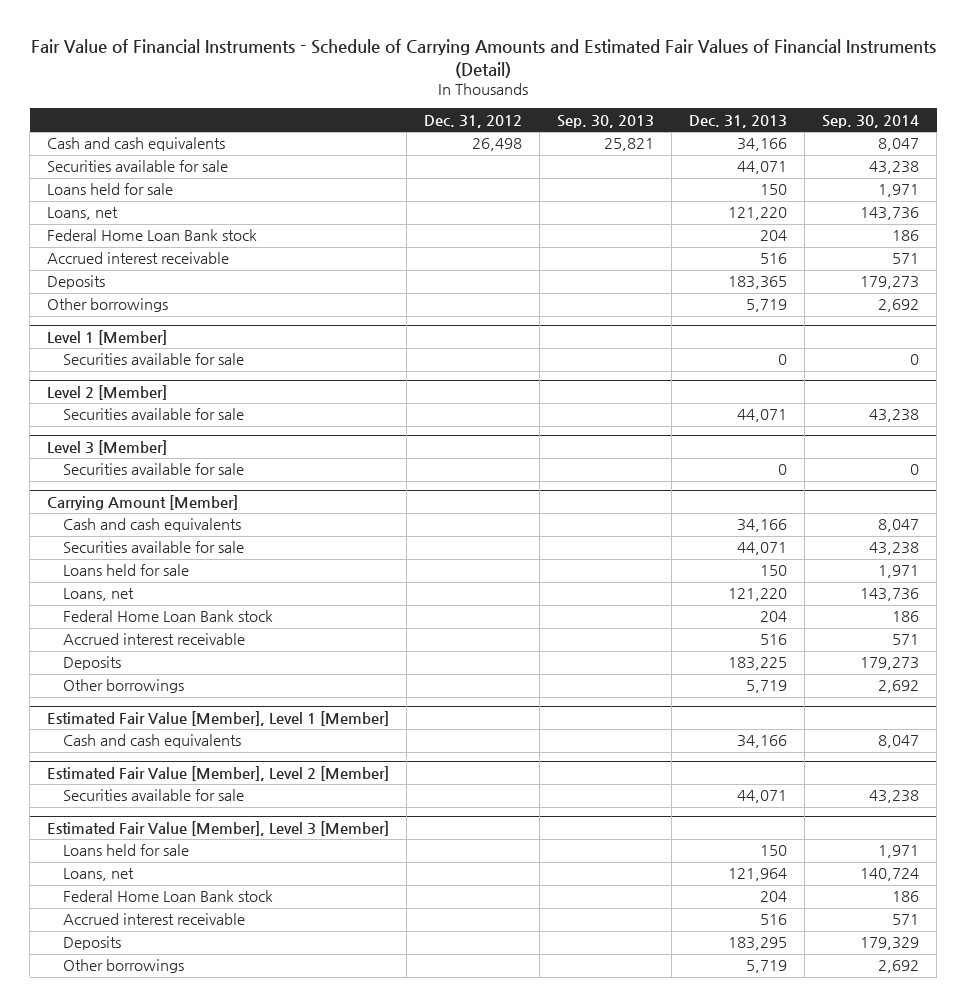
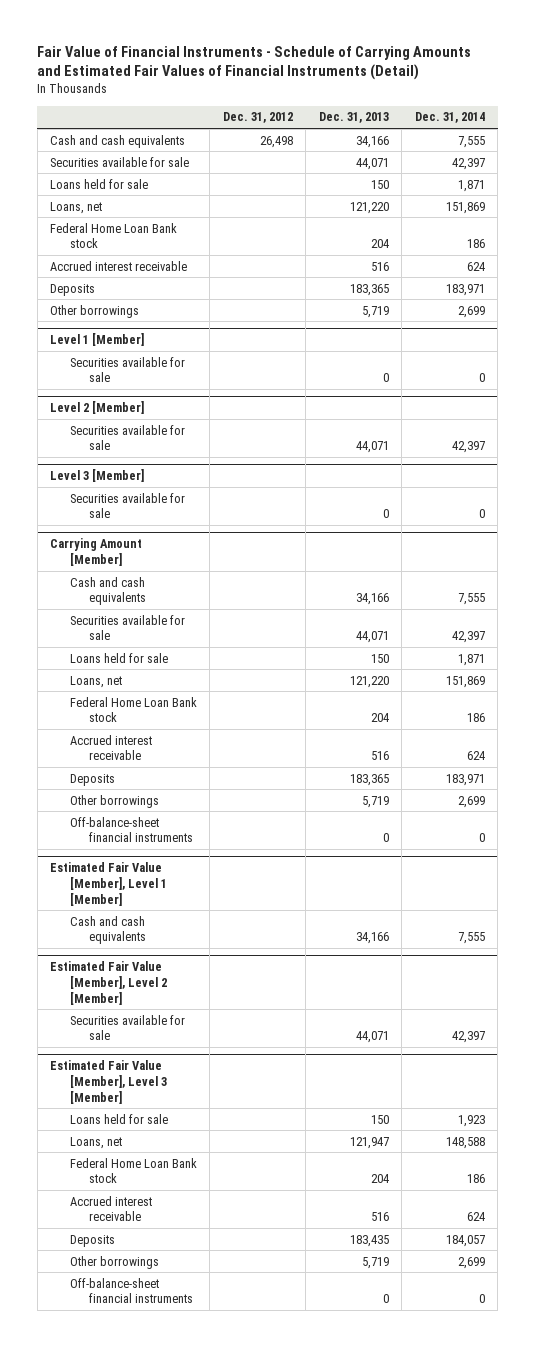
[557,114,655,128] Sep. 30, 2013 -> none
[822,114,920,128] Sep. 30, 2014 -> none
none -> [414,112,485,124] Dec. 31, 2014
[728,657,788,671] 183,225 -> [349,773,389,786] 183,365
none -> [69,816,194,843] Off-balance-sheet financial instruments
[728,868,788,882] 121,964 -> [349,1136,389,1149] 121,947
[728,937,788,951] 183,295 -> [349,1234,389,1247] 183,435
none -> [69,1277,194,1304] Off-balance-sheet financial instruments

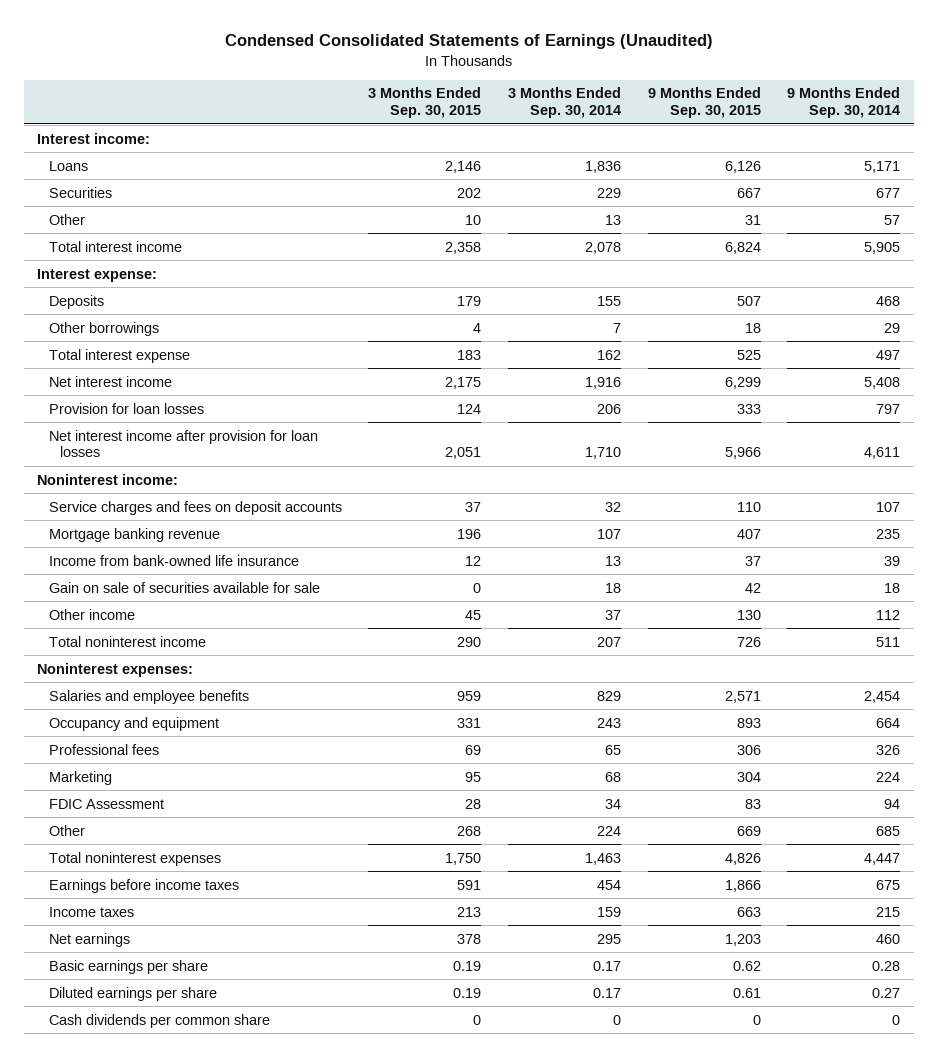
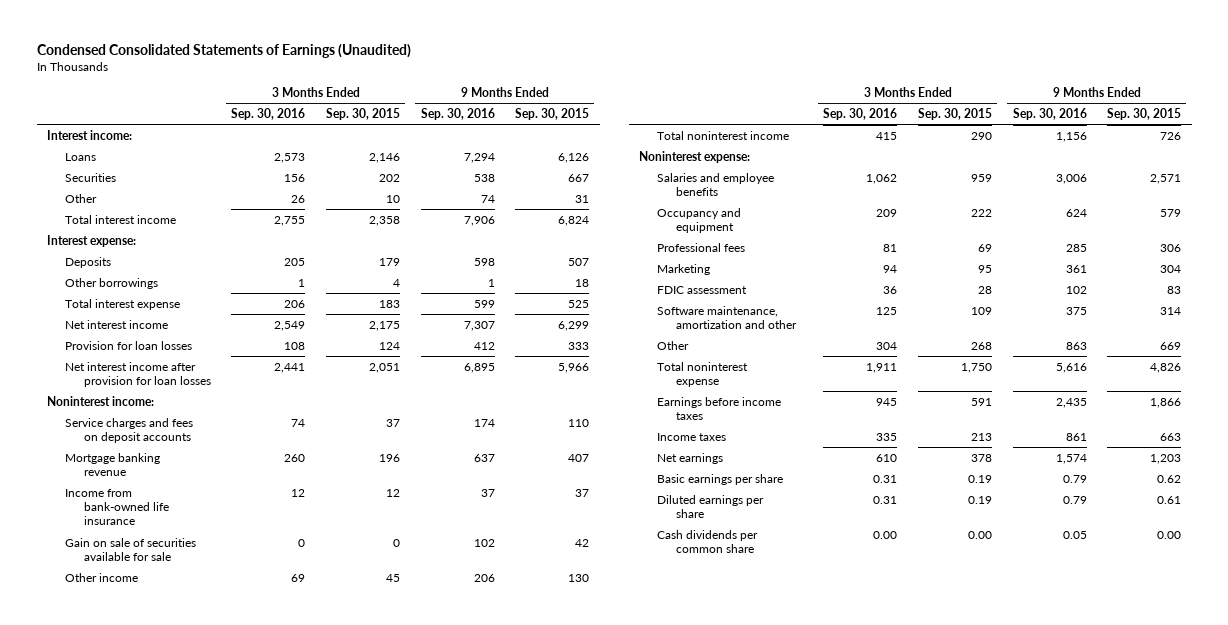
[507,87,621,119] 3 Months Ended Sep. 30, 2014 -> none
[787,87,901,119] 9 Months Ended Sep. 30, 2014 -> none
none -> [231,107,306,120] Sep. 30, 2016
none -> [420,107,495,120] Sep. 30, 2016
[37,662,194,677] Noninterest expenses: -> [639,150,751,163] Noninterest expense:
[457,717,482,728] 331 -> [970,208,992,217] 222
[736,717,761,728] 893 -> [1160,208,1182,217] 579
[48,798,164,809] FDIC Assessment -> [657,285,748,294] FDIC assessment
none -> [657,305,797,329] Software maintenance, amortization and other
[48,851,221,866] Total noninterest expenses -> [657,361,749,387] Total noninterest expense
[473,1014,482,1025] 0 -> [967,530,992,539] 0.00
[752,1014,761,1025] 0 -> [1157,530,1182,539] 0.00

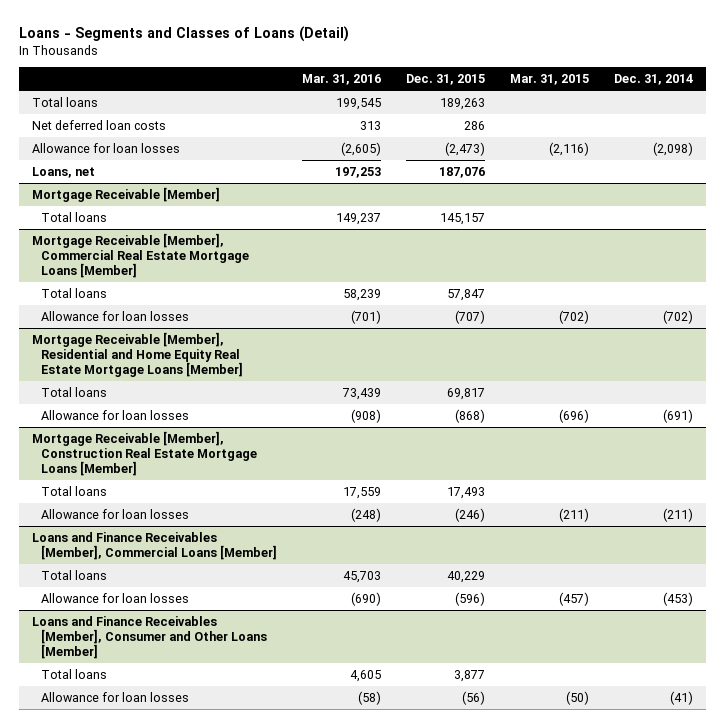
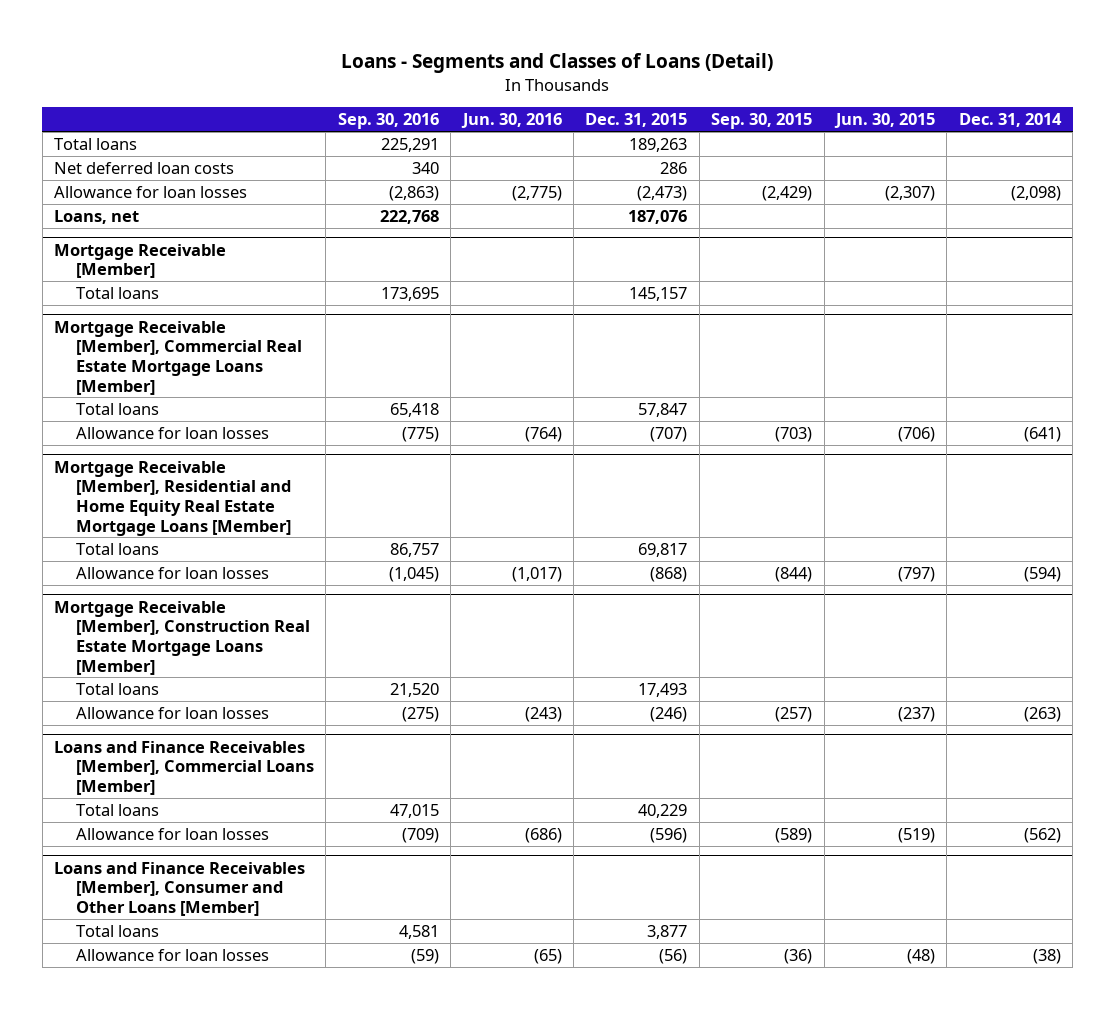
[302,74,382,86] Mar. 31, 2016 -> none
[510,74,590,86] Mar. 31, 2015 -> none
none -> [337,113,439,130] Sep. 30, 2016
none -> [460,113,562,129] Jun. 30, 2016
none -> [711,113,813,130] Sep. 30, 2015
none -> [833,113,935,129] Jun. 30, 2015
[663,309,694,324] (702) -> [1023,426,1061,442] (641)
[663,408,694,423] (691) -> [1023,566,1061,582] (594)
[663,507,694,522] (211) -> [1023,706,1061,722] (263)
[663,591,694,606] (453) -> [1023,827,1061,843] (562)
[670,690,694,705] (41) -> [1032,948,1061,964] (38)

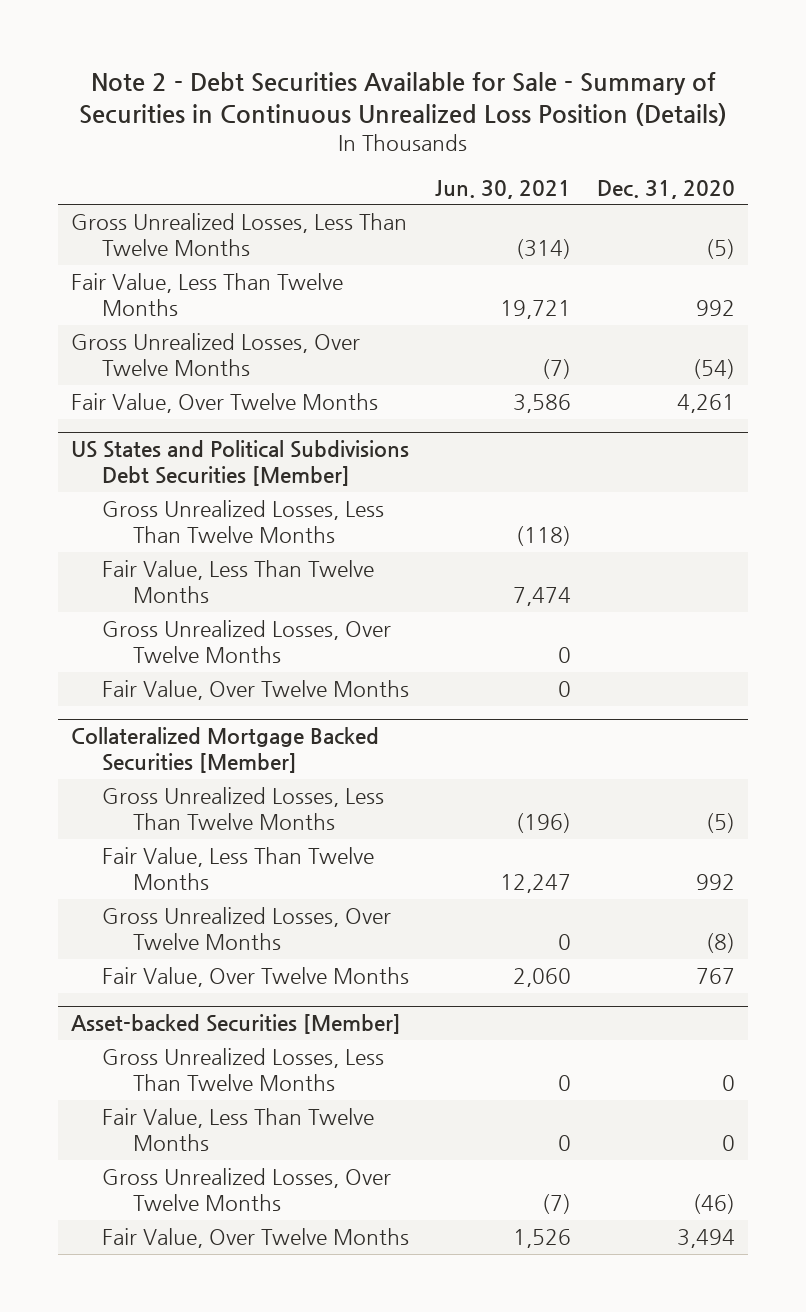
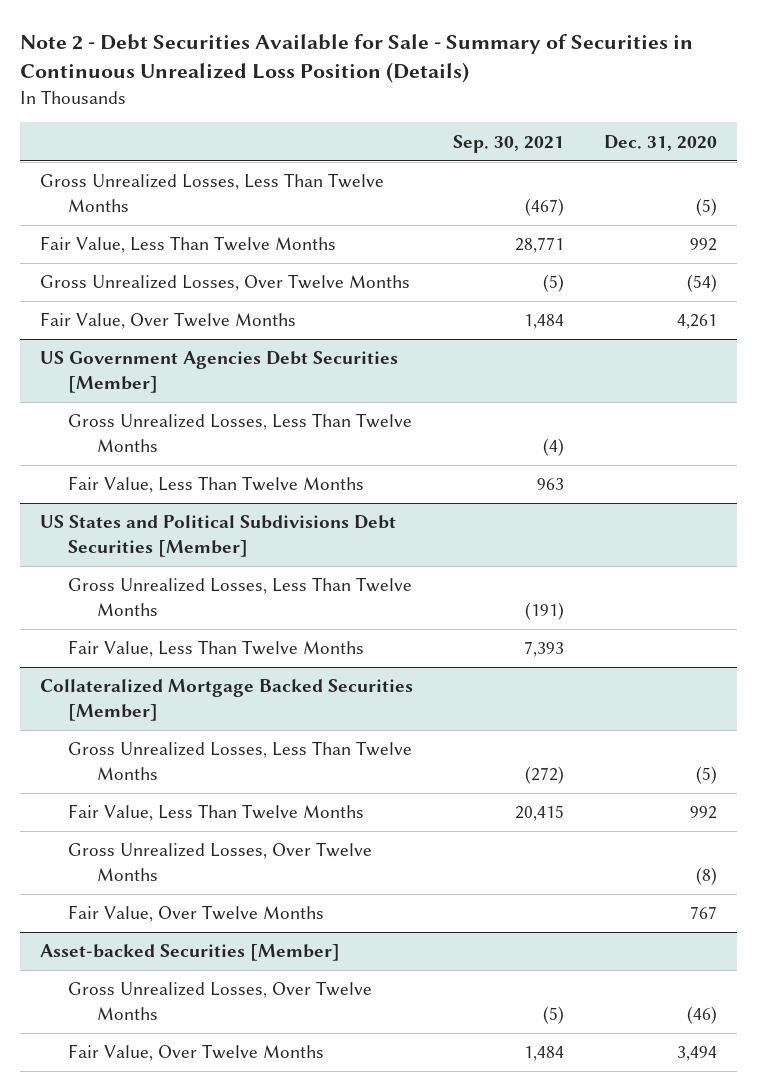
[434,179,571,199] Jun. 30, 2021 -> none
none -> [452,134,564,153] Sep. 30, 2021
none -> [39,351,398,393] US Government Agencies Debt Securities [Member]
none -> [68,413,413,452] Gross Unrealized Losses, Less Than Twelve Months
none -> [68,476,365,494] Fair Value, Less Than Twelve Months
[101,620,391,664] Gross Unrealized Losses, Over Twelve Months -> none
[101,680,409,701] Fair Value, Over Twelve Months -> none
[101,1048,384,1092] Gross Unrealized Losses, Less Than Twelve Months -> none
[101,1108,374,1152] Fair Value, Less Than Twelve Months -> none

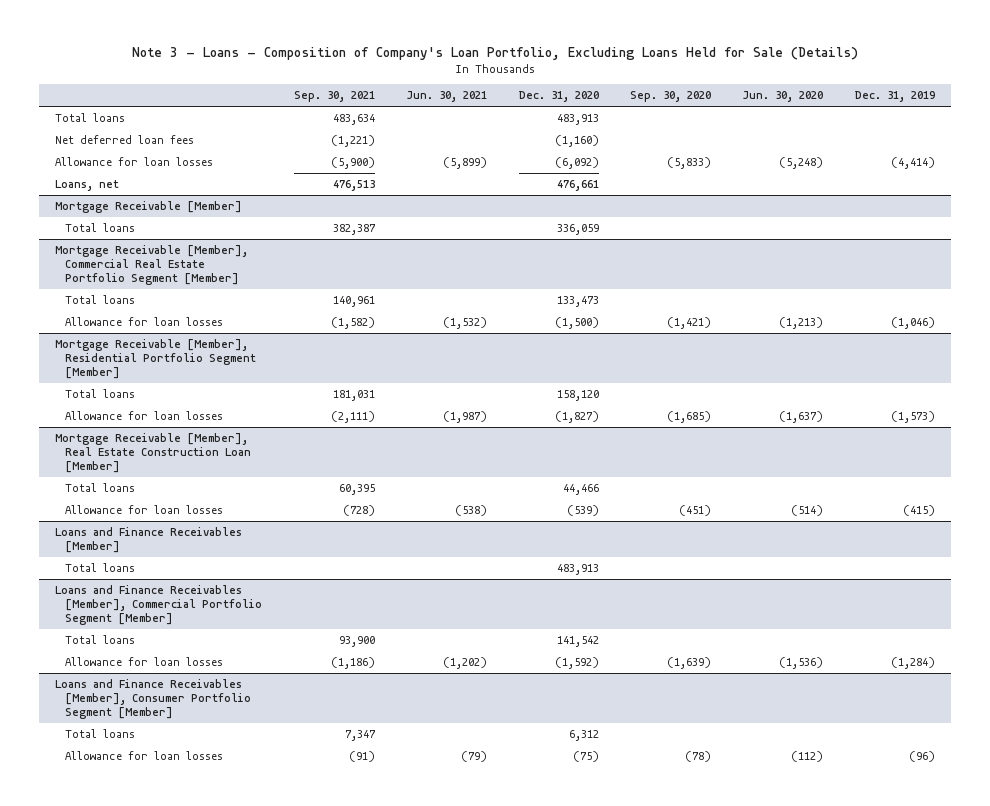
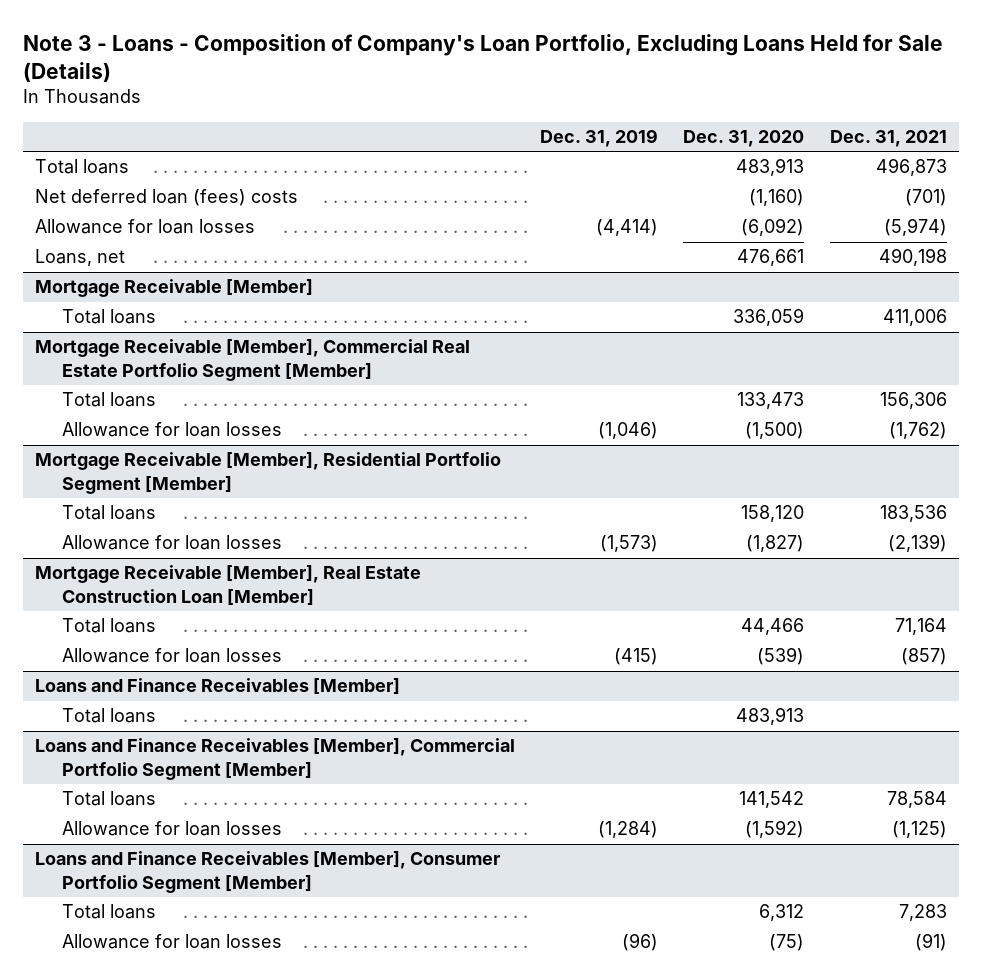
[293,91,375,103] Sep. 30, 2021 -> none
[406,91,488,103] Jun. 30, 2021 -> none
[630,91,712,103] Sep. 30, 2020 -> none
[742,91,824,103] Jun. 30, 2020 -> none
none -> [829,130,947,148] Dec. 31, 2021
[54,135,194,145] Net deferred loan fees -> [35,189,299,207] Net deferred loan (fees) costs

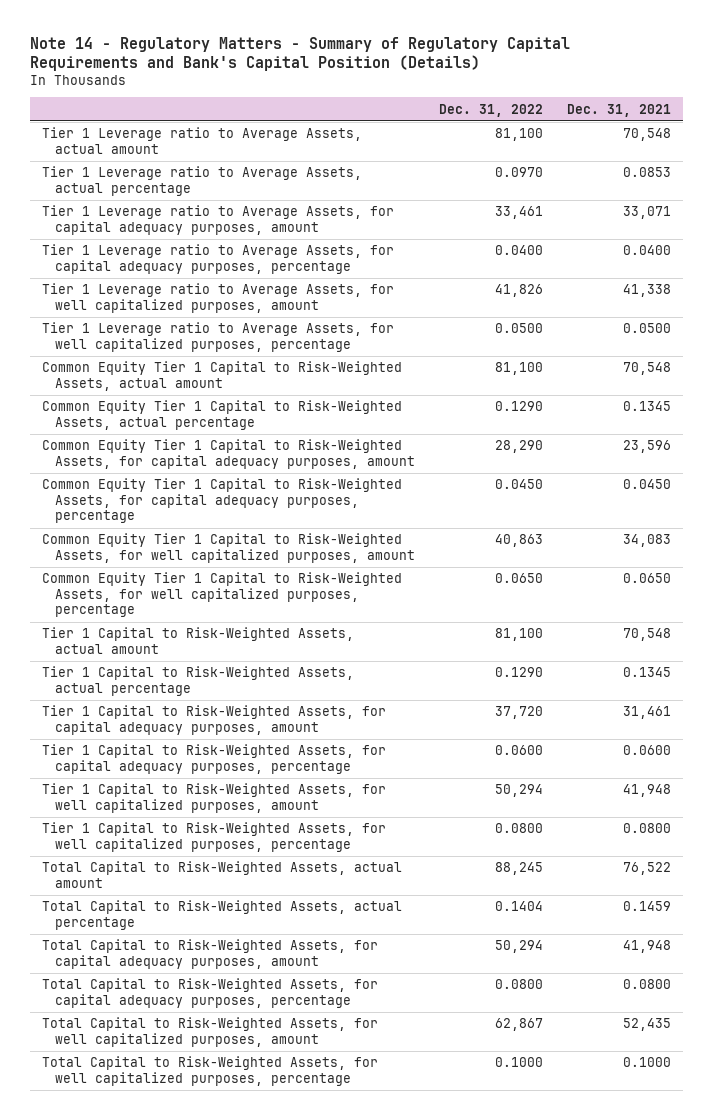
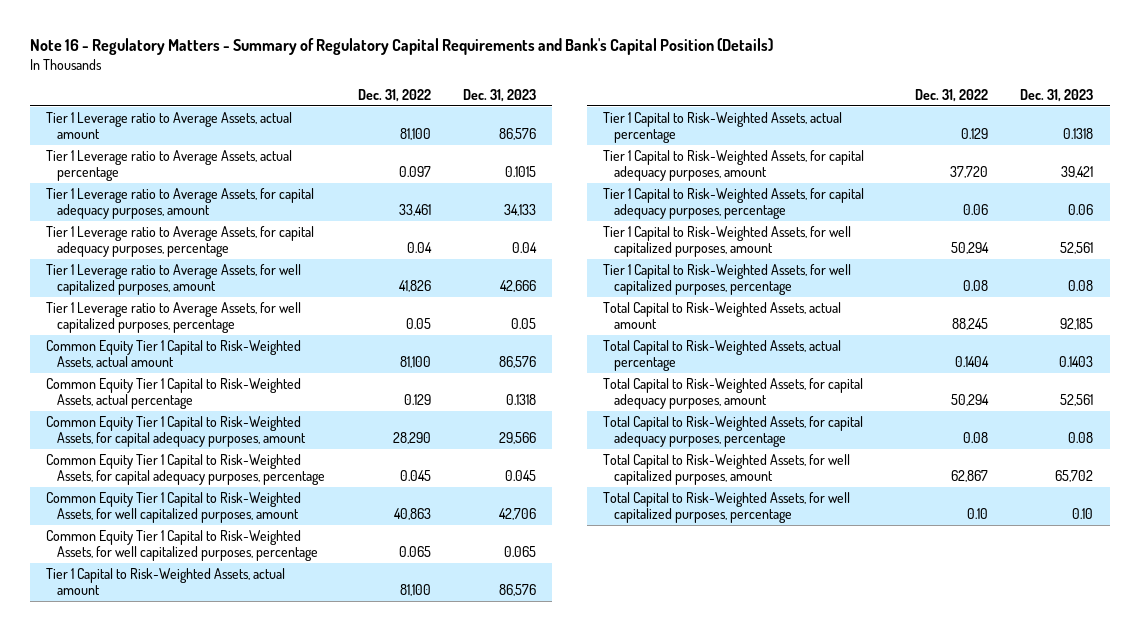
[29,37,570,72] Note 14 - Regulatory Matters - Summary of Regulatory Capital Requirements and Bank's Capital Position (Details) -> [29,38,773,56] Note 16 - Regulatory Matters - Summary of Regulatory Capital Requirements and Bank's Capital Position (Details)
[566,103,671,117] Dec. 31, 2021 -> none
none -> [463,88,537,102] Dec. 31, 2023
[494,167,543,178] 0.0970 -> [398,166,431,178] 0.097
[494,245,543,256] 0.0400 -> [406,242,432,254] 0.04
[494,323,543,334] 0.0500 -> [405,318,431,330] 0.05
[494,401,543,412] 0.1290 -> [403,394,431,406] 0.129
[494,479,543,490] 0.0450 -> [399,470,431,482] 0.045
[494,573,543,584] 0.0650 -> [398,546,431,558] 0.065
[494,667,543,678] 0.1290 -> [960,128,988,140] 0.129
[494,745,543,756] 0.0600 -> [962,204,988,216] 0.06
[494,823,543,834] 0.0800 -> [962,280,988,292] 0.08
[494,979,543,990] 0.0800 -> [962,432,988,444] 0.08
[494,1057,543,1068] 0.1000 -> [966,508,988,520] 0.10

